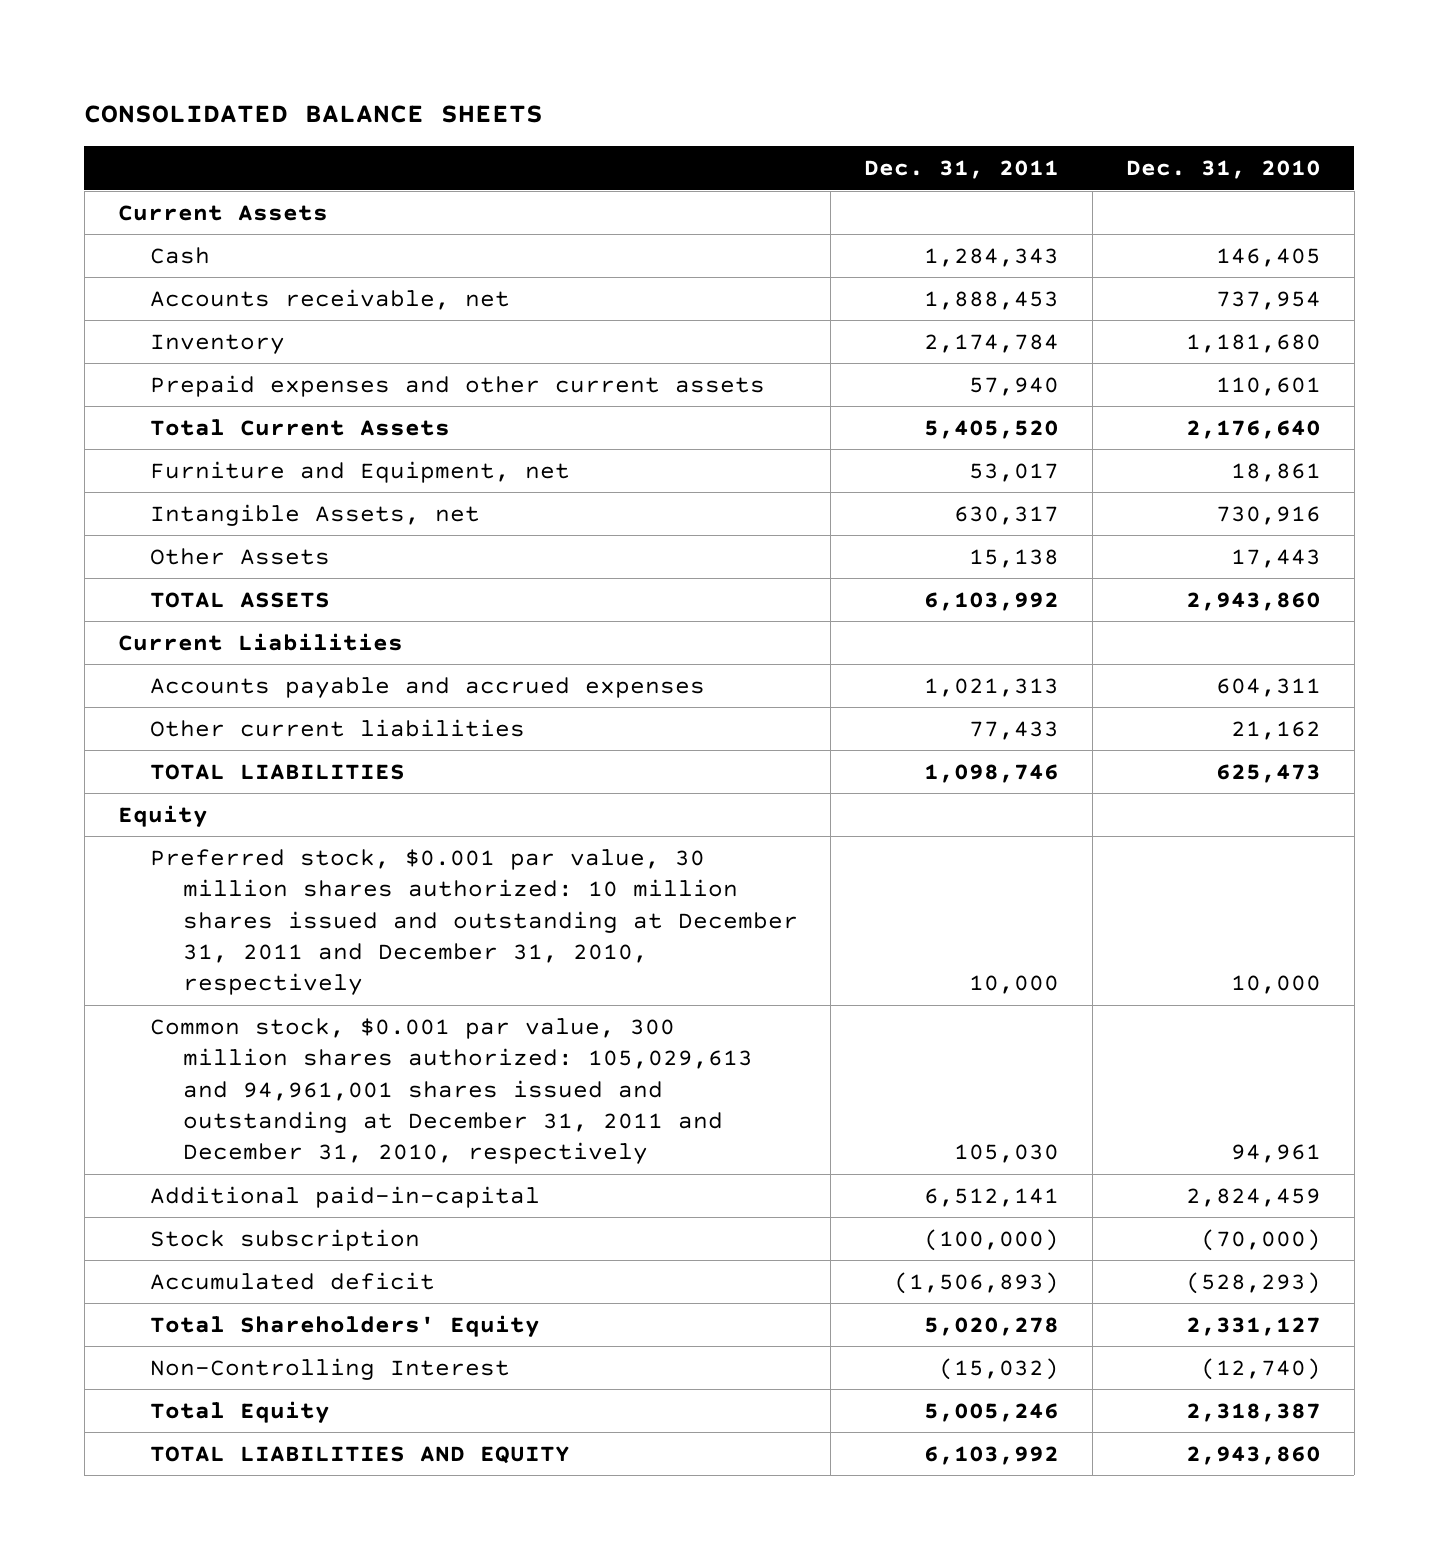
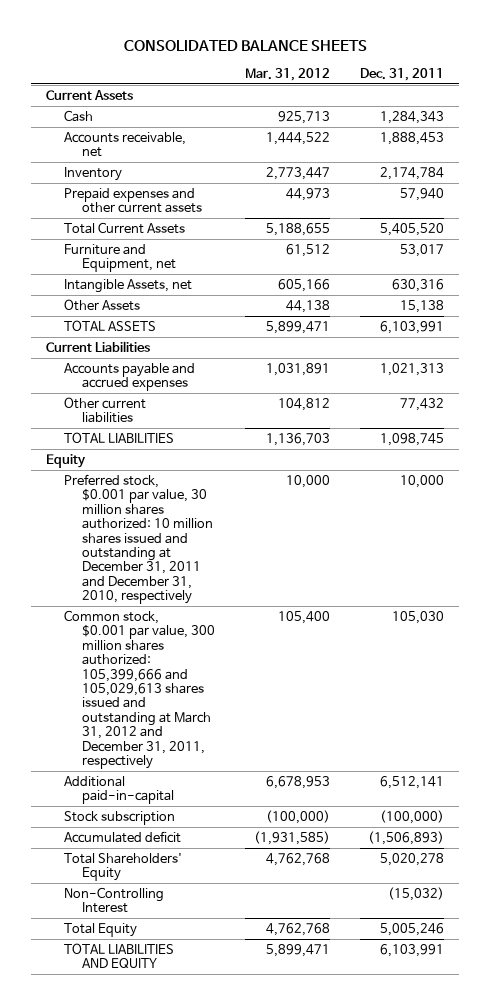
[1126,160,1322,180] Dec. 31, 2010 -> none
none -> [244,67,330,81] Mar. 31, 2012
[954,505,1060,525] 630,317 -> [391,278,444,292] 630,316
[924,591,1060,611] 6,103,992 -> [379,320,444,334] 6,103,991
[969,720,1060,740] 77,433 -> [399,397,444,411] 77,432
[924,763,1060,783] 1,098,746 -> [379,432,444,446] 1,098,745
[150,1017,753,1165] Common stock, $0.001 par value, 300 million shares authorized: 105,029,613 and 94,961,001 shares issued and outstanding at December 31, 2011 and December 31, 2010, respectively -> [63,609,215,770] Common stock, $0.001 par value, 300 million shares authorized: 105,399,666 and 105,029,613 shares issued and outstanding at March 31, 2012 and December 31, 2011, respectively
[924,1445,1060,1465] 6,103,992 -> [379,943,444,957] 6,103,991

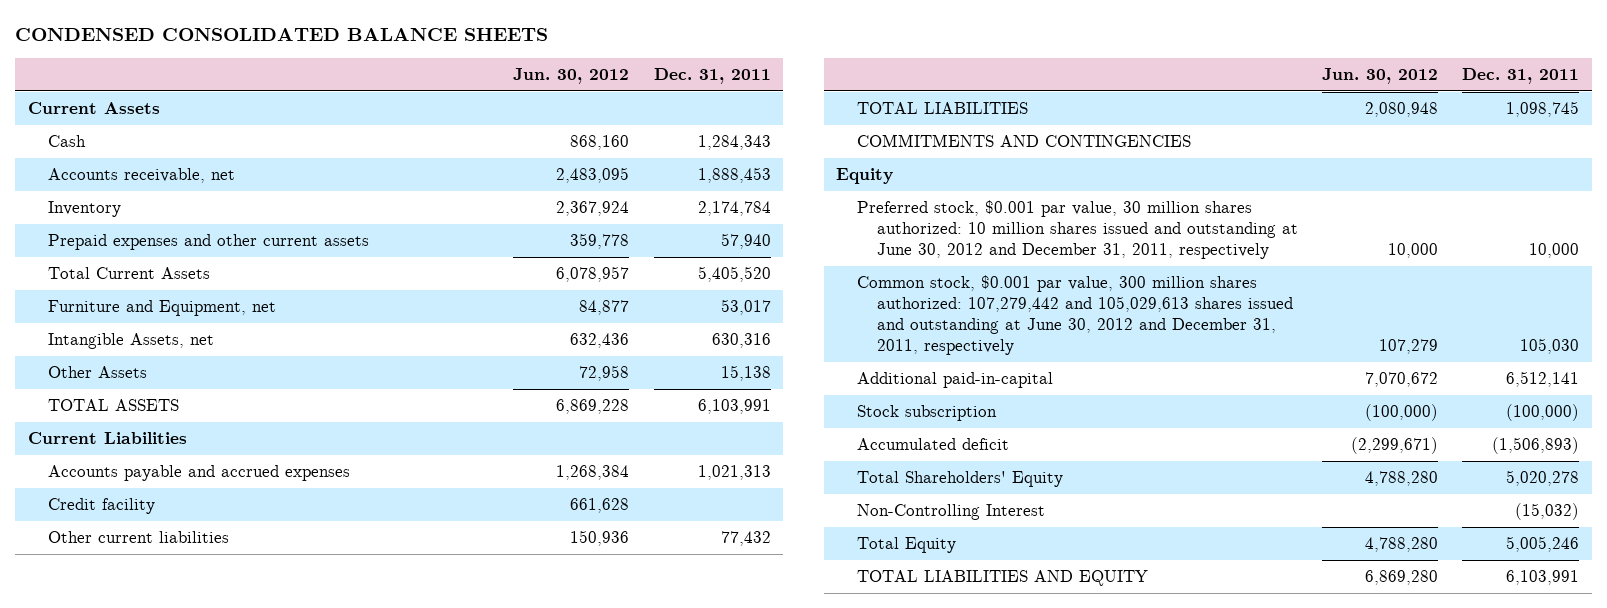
[124,39,368,51] CONSOLIDATED BALANCE SHEETS -> [15,28,549,42] CONDENSED CONSOLIDATED BALANCE SHEETS
[244,67,330,81] Mar. 31, 2012 -> none
none -> [513,68,630,85] Jun. 30, 2012
none -> [47,498,155,515] Credit facility
none -> [856,134,1191,148] COMMITMENTS AND CONTINGENCIES
[63,473,213,605] Preferred stock, $0.001 par value, 30 million shares authorized: 10 million shares issued and outstanding at December 31, 2011 and December 31, 2010, respectively -> [856,200,1299,260] Preferred stock, $0.001 par value, 30 million shares authorized: 10 million shares issued and outstanding at June 30, 2012 and December 31, 2011, respectively
[63,609,215,770] Common stock, $0.001 par value, 300 million shares authorized: 105,399,666 and 105,029,613 shares issued and outstanding at March 31, 2012 and December 31, 2011, respectively -> [856,275,1294,356] Common stock, $0.001 par value, 300 million shares authorized: 107,279,442 and 105,029,613 shares issued and outstanding at June 30, 2012 and December 31, 2011, respectively

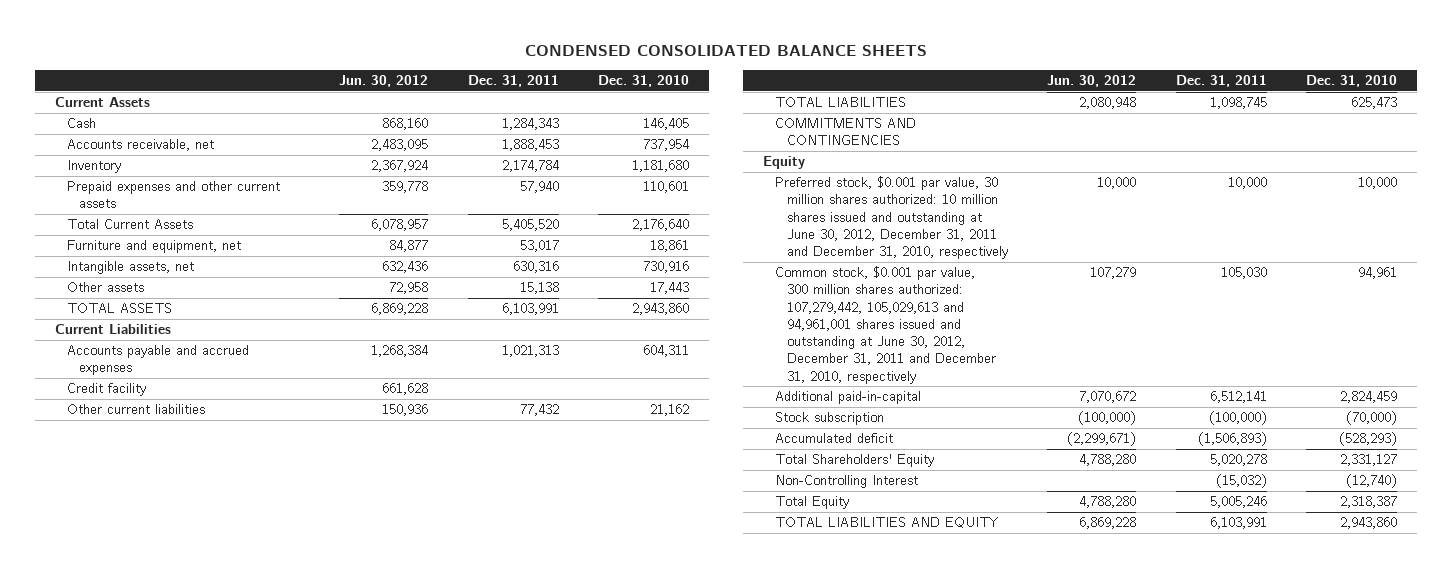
none -> [597,75,689,88] Dec. 31, 2010
[47,300,276,317] Furniture and Equipment, net -> [66,240,241,254] Furniture and equipment, net
[47,333,214,350] Intangible Assets, net -> [66,261,194,275] Intangible assets, net
[47,366,147,379] Other Assets -> [66,282,144,293] Other assets
[856,200,1299,260] Preferred stock, $0.001 par value, 30 million shares authorized: 10 million shares issued and outstanding at June 30, 2012 and December 31, 2011, respectively -> [774,176,1008,260] Preferred stock, $0.001 par value, 30 million shares authorized: 10 million shares issued and outstanding at June 30, 2012, December 31, 2011 and December 31, 2010, respectively
[856,275,1294,356] Common stock, $0.001 par value, 300 million shares authorized: 107,279,442 and 105,029,613 shares issued and outstanding at June 30, 2012 and December 31, 2011, respectively -> [774,266,996,384] Common stock, $0.001 par value, 300 million shares authorized: 107,279,442, 105,029,613 and 94,961,001 shares issued and outstanding at June 30, 2012, December 31, 2011 and December 31, 2010, respectively
[1365,570,1439,586] 6,869,280 -> [1079,517,1137,530] 6,869,228

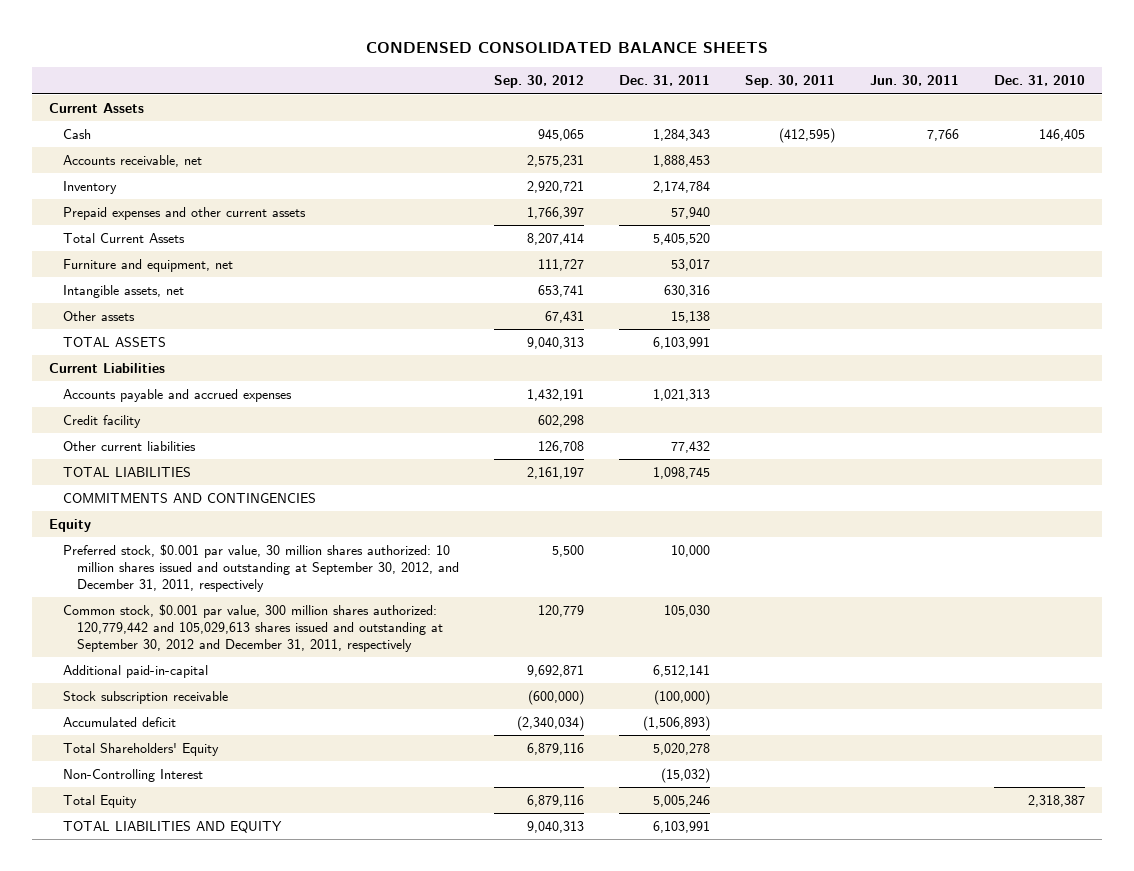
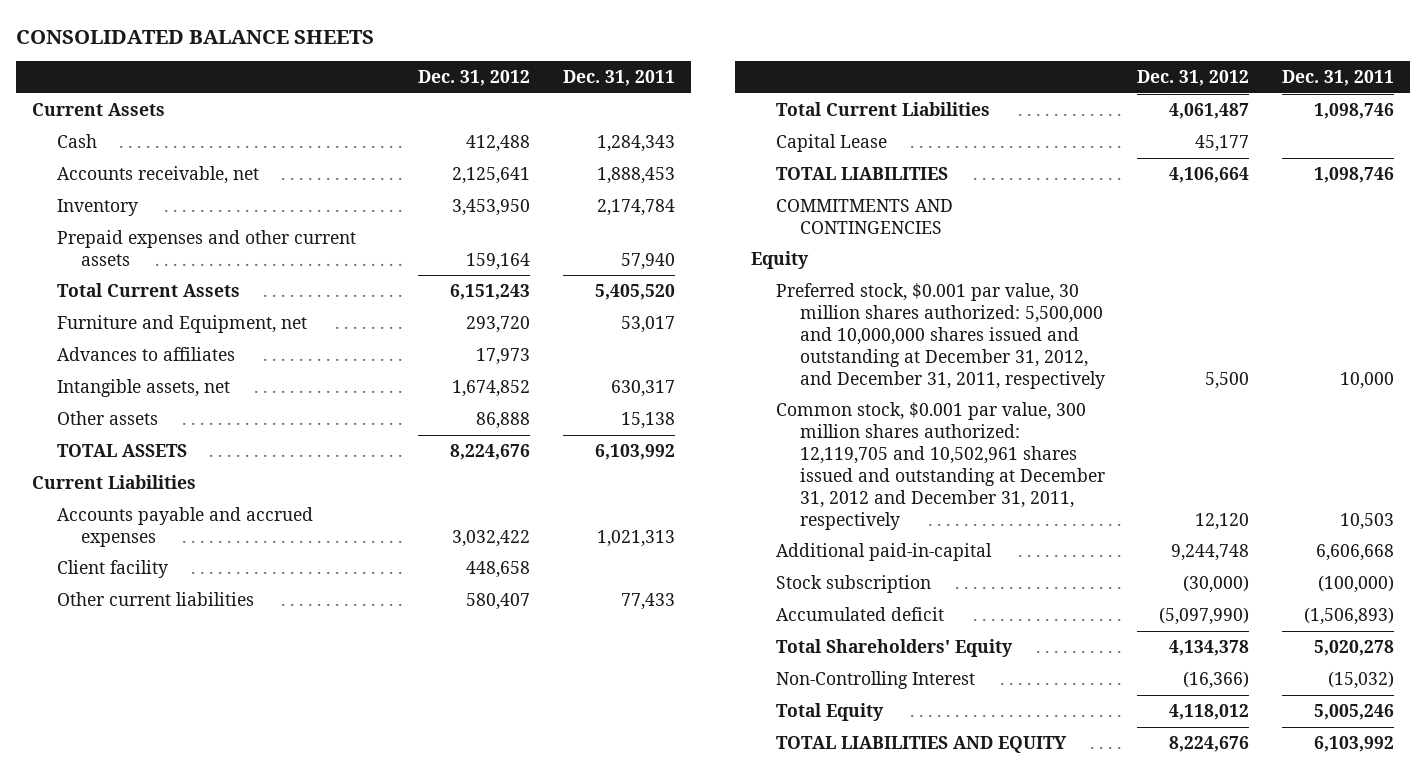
[365,42,768,54] CONDENSED CONSOLIDATED BALANCE SHEETS -> [16,29,375,44] CONSOLIDATED BALANCE SHEETS
[493,75,584,89] Sep. 30, 2012 -> none
[744,75,835,89] Sep. 30, 2011 -> none
[869,75,959,87] Jun. 30, 2011 -> none
[993,75,1085,87] Dec. 31, 2010 -> none
none -> [418,70,531,87] Dec. 31, 2012
[62,258,233,272] Furniture and equipment, net -> [56,315,307,334] Furniture and Equipment, net
none -> [56,347,235,362] Advances to affiliates
[663,284,710,297] 630,316 -> [610,380,675,398] 630,317
[652,336,710,349] 6,103,991 -> [594,444,675,461] 6,103,992
[62,414,141,428] Credit facility -> [56,560,168,579] Client facility
[670,440,710,453] 77,432 -> [620,593,675,611] 77,433
none -> [775,102,990,117] Total Current Liabilities
none -> [775,134,887,153] Capital Lease
[652,466,710,479] 1,098,745 -> [1313,167,1394,184] 1,098,746
[62,543,459,593] Preferred stock, $0.001 par value, 30 million shares authorized: 10 million shares issued and outstanding at September 30, 2012, and December 31, 2011, respectively -> [775,283,1105,389] Preferred stock, $0.001 par value, 30 million shares authorized: 5,500,000 and 10,000,000 shares issued and outstanding at December 31, 2012, and December 31, 2011, respectively
[62,603,443,653] Common stock, $0.001 par value, 300 million shares authorized: 120,779,442 and 105,029,613 shares issued and outstanding at September 30, 2012 and December 31, 2011, respectively -> [775,402,1105,530] Common stock, $0.001 par value, 300 million shares authorized: 12,119,705 and 10,502,961 shares issued and outstanding at December 31, 2012 and December 31, 2011, respectively
[663,604,710,617] 105,030 -> [1339,512,1394,530] 10,503
[652,664,710,677] 6,512,141 -> [1315,544,1394,562] 6,606,668
[62,690,228,704] Stock subscription receivable -> [775,575,931,594] Stock subscription
[652,820,710,833] 6,103,991 -> [1313,736,1394,753] 6,103,992

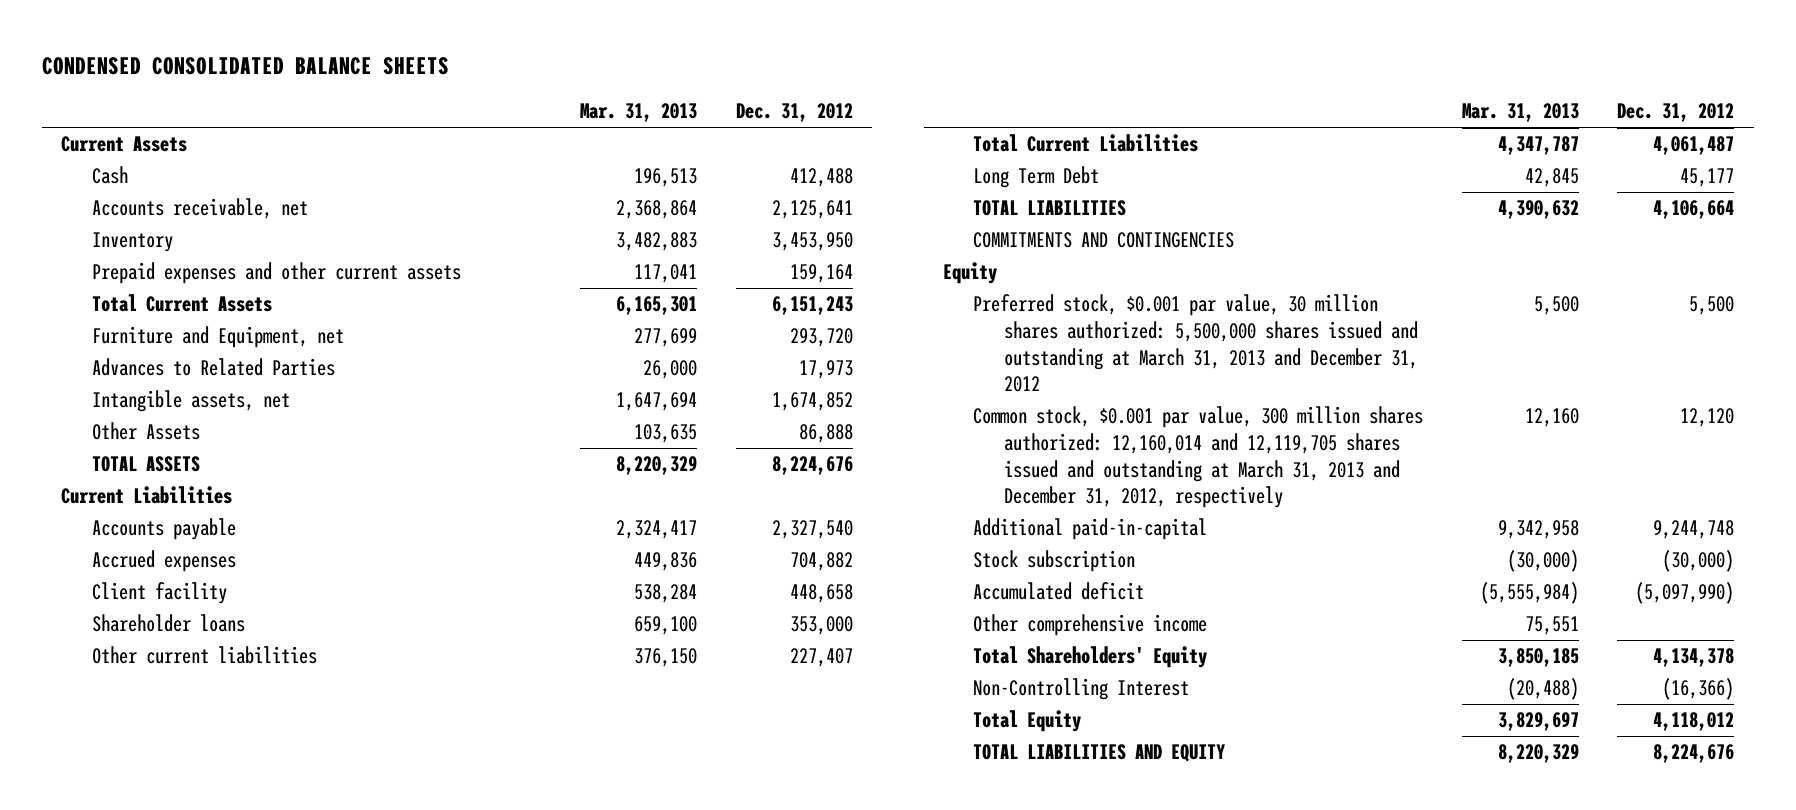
[16,29,375,44] CONSOLIDATED BALANCE SHEETS -> [41,57,449,76] CONDENSED CONSOLIDATED BALANCE SHEETS
[562,70,675,87] Dec. 31, 2011 -> none
none -> [580,103,698,123] Mar. 31, 2013
[56,347,235,362] Advances to affiliates -> [91,358,335,377] Advances to Related Parties
[56,411,158,426] Other assets -> [91,422,200,441] Other Assets
[56,507,313,548] Accounts payable and accrued expenses -> none
none -> [91,518,236,541] Accounts payable
none -> [91,550,236,573] Accrued expenses
none -> [91,614,245,633] Shareholder loans
[466,593,531,611] 580,407 -> [789,648,853,668] 227,407
[775,134,887,153] Capital Lease -> [973,166,1100,189] Long Term Debt
[775,283,1105,389] Preferred stock, $0.001 par value, 30 million shares authorized: 5,500,000 and 10,000,000 shares issued and outstanding at December 31, 2012, and December 31, 2011, respectively -> [973,294,1418,393] Preferred stock, $0.001 par value, 30 million shares authorized: 5,500,000 shares issued and outstanding at March 31, 2013 and December 31, 2012
[775,402,1105,530] Common stock, $0.001 par value, 300 million shares authorized: 12,119,705 and 10,502,961 shares issued and outstanding at December 31, 2012 and December 31, 2011, respectively -> [973,406,1424,509] Common stock, $0.001 par value, 300 million shares authorized: 12,160,014 and 12,119,705 shares issued and outstanding at March 31, 2013 and December 31, 2012, respectively
none -> [973,614,1208,637] Other comprehensive income

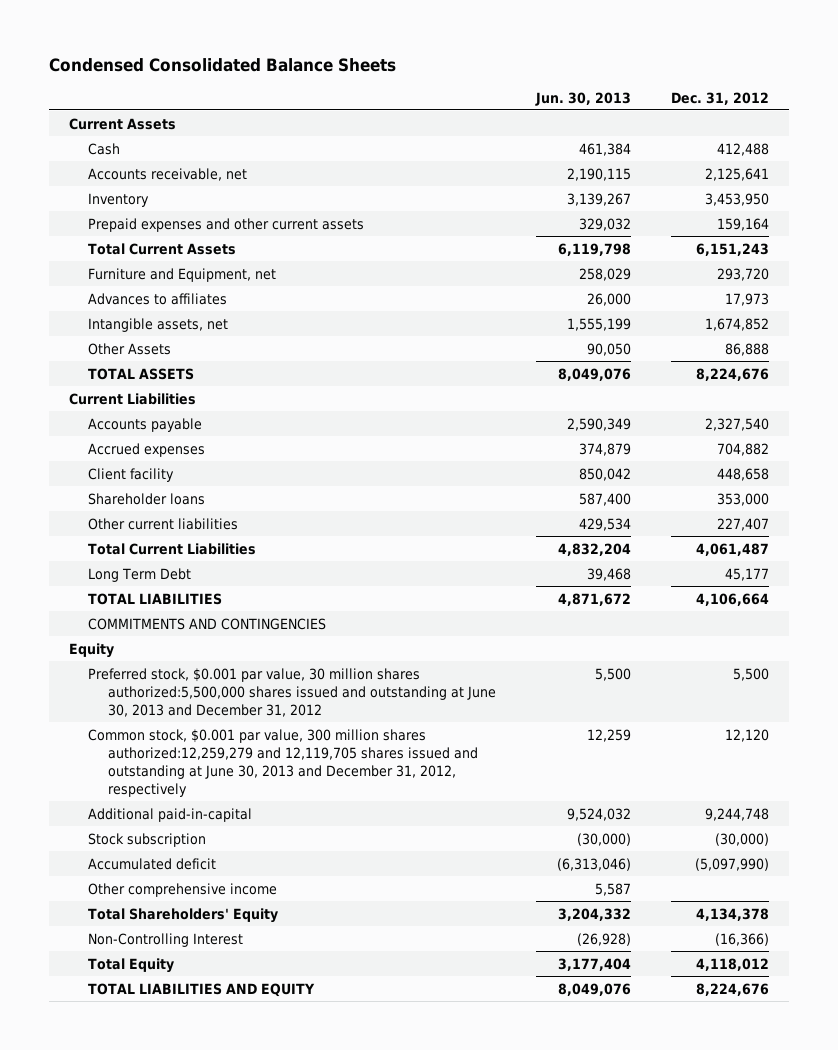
[41,57,449,76] CONDENSED CONSOLIDATED BALANCE SHEETS -> [48,57,396,72] Condensed Consolidated Balance Sheets
[580,103,698,123] Mar. 31, 2013 -> none
none -> [535,91,632,106] Jun. 30, 2013
[91,358,335,377] Advances to Related Parties -> [88,292,228,305] Advances to affiliates
[973,294,1418,393] Preferred stock, $0.001 par value, 30 million shares authorized: 5,500,000 shares issued and outstanding at March 31, 2013 and December 31, 2012 -> [88,667,497,717] Preferred stock, $0.001 par value, 30 million shares authorized:5,500,000 shares issued and outstanding at June 30, 2013 and December 31, 2012
[973,406,1424,509] Common stock, $0.001 par value, 300 million shares authorized: 12,160,014 and 12,119,705 shares issued and outstanding at March 31, 2013 and December 31, 2012, respectively -> [88,728,479,797] Common stock, $0.001 par value, 300 million shares authorized:12,259,279 and 12,119,705 shares issued and outstanding at June 30, 2013 and December 31, 2012, respectively

